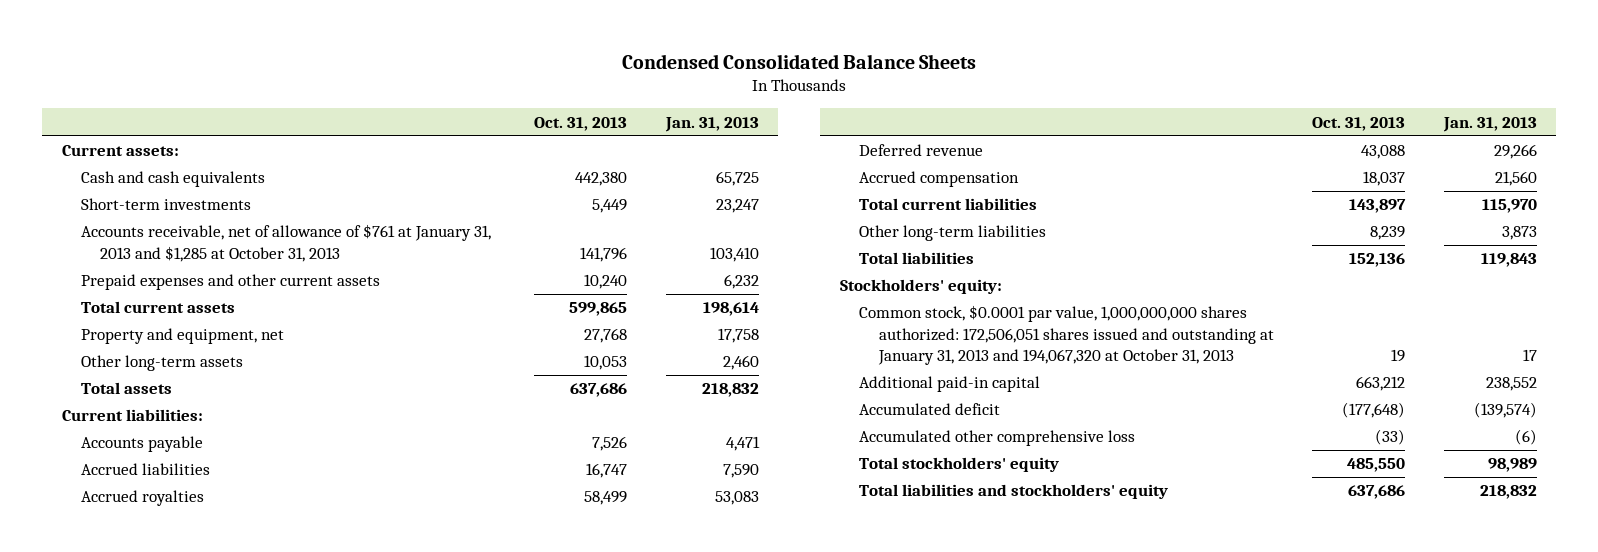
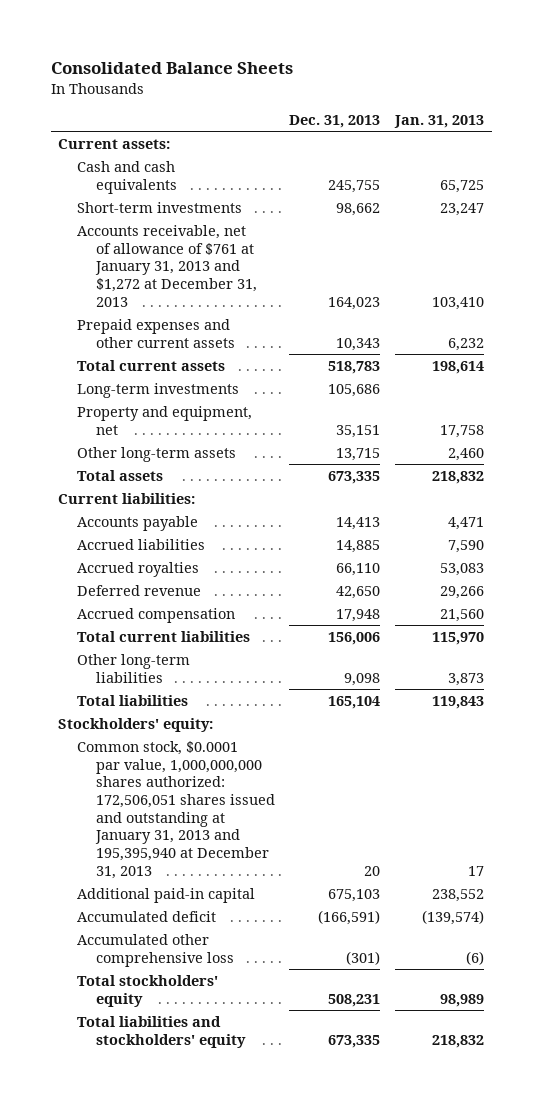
[622,53,977,69] Condensed Consolidated Balance Sheets -> [51,61,294,74] Consolidated Balance Sheets
[534,116,628,131] Oct. 31, 2013 -> none
none -> [289,115,381,129] Dec. 31, 2013
[80,224,491,262] Accounts receivable, net of allowance of $761 at January 31, 2013 and $1,285 at October 31, 2013 -> [76,224,257,307] Accounts receivable, net of allowance of $761 at January 31, 2013 and $1,272 at December 31, 2013
none -> [76,382,239,398] Long-term investments
[859,305,1274,366] Common stock, $0.0001 par value, 1,000,000,000 shares authorized: 172,506,051 shares issued and outstanding at January 31, 2013 and 194,067,320 at October 31, 2013 -> [76,740,275,879] Common stock, $0.0001 par value, 1,000,000,000 shares authorized: 172,506,051 shares issued and outstanding at January 31, 2013 and 195,395,940 at December 31, 2013

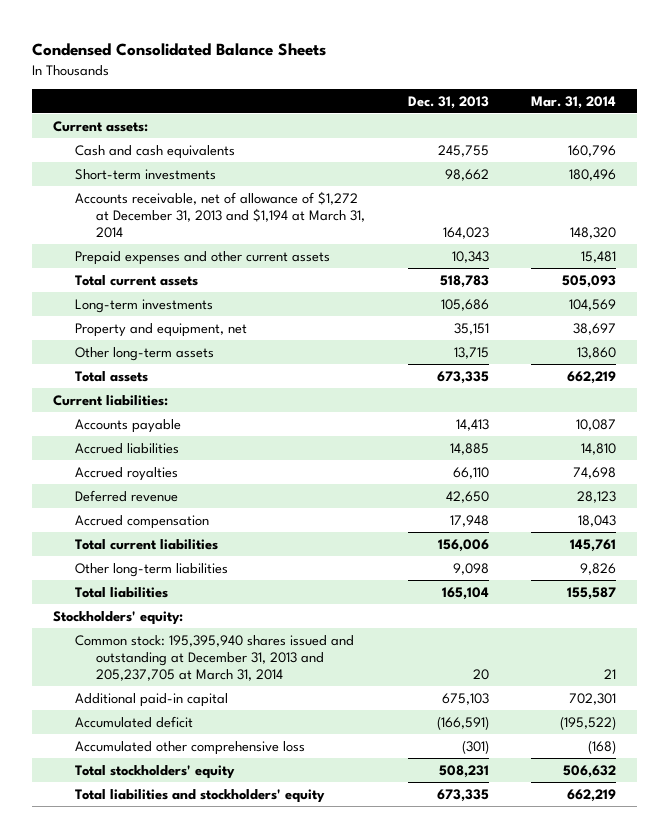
[51,61,294,74] Consolidated Balance Sheets -> [31,42,326,56] Condensed Consolidated Balance Sheets
[394,115,485,129] Jan. 31, 2013 -> none
none -> [531,95,617,109] Mar. 31, 2014
[76,224,257,307] Accounts receivable, net of allowance of $761 at January 31, 2013 and $1,272 at December 31, 2013 -> [74,190,366,239] Accounts receivable, net of allowance of $1,272 at December 31, 2013 and $1,194 at March 31, 2014
[76,740,275,879] Common stock, $0.0001 par value, 1,000,000,000 shares authorized: 172,506,051 shares issued and outstanding at January 31, 2013 and 195,395,940 at December 31, 2013 -> [74,634,354,682] Common stock: 195,395,940 shares issued and outstanding at December 31, 2013 and 205,237,705 at March 31, 2014

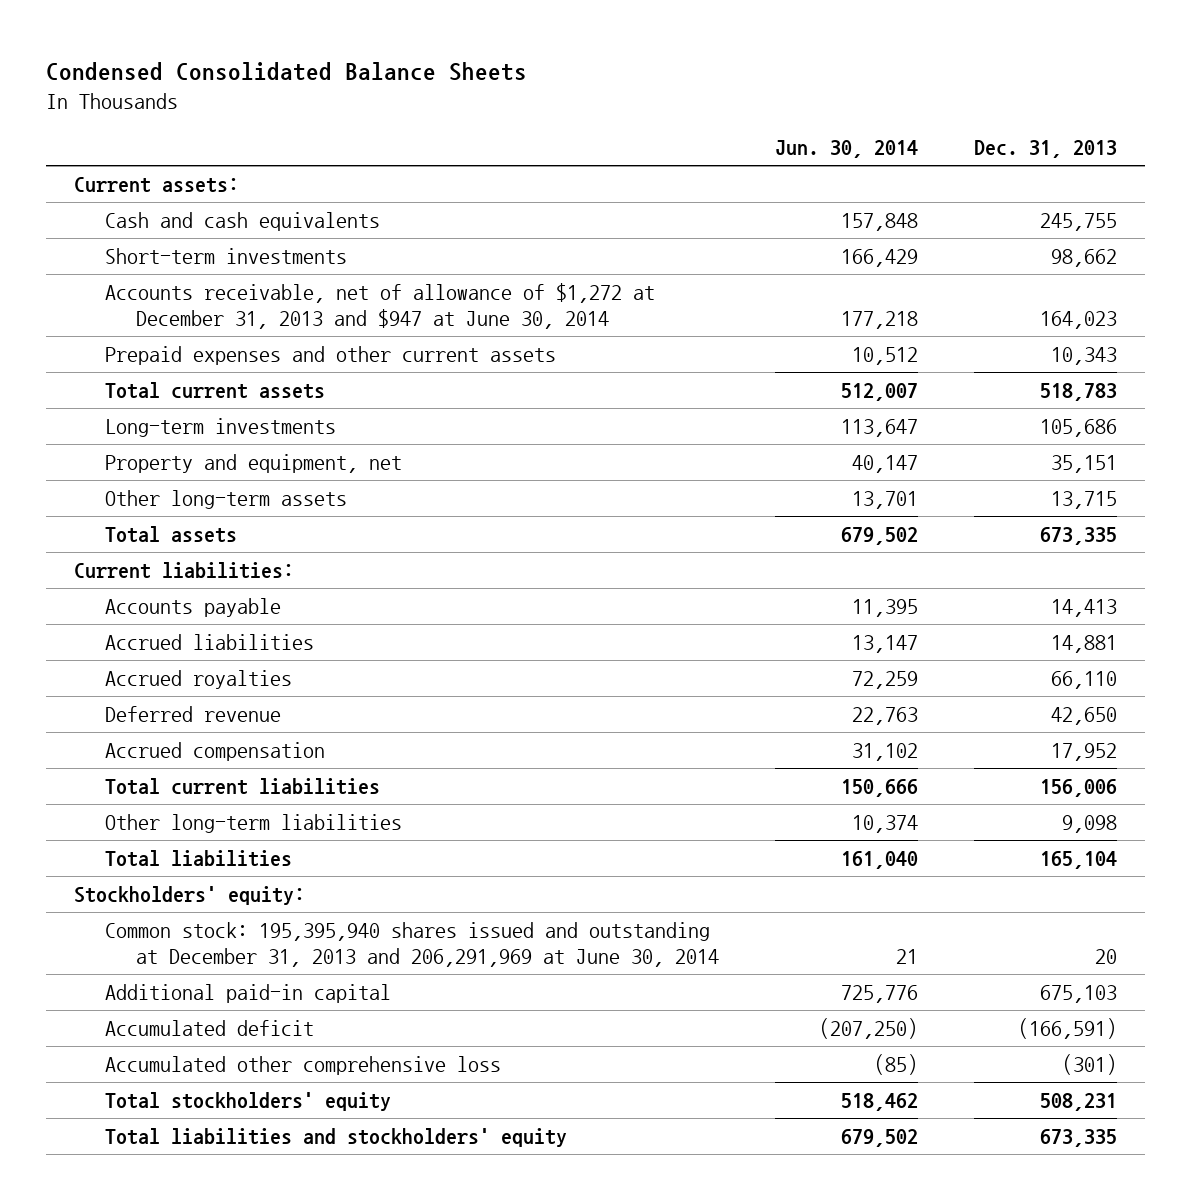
[531,95,617,109] Mar. 31, 2014 -> none
none -> [774,140,918,159] Jun. 30, 2014
[74,190,366,239] Accounts receivable, net of allowance of $1,272 at December 31, 2013 and $1,194 at March 31, 2014 -> [104,282,655,329] Accounts receivable, net of allowance of $1,272 at December 31, 2013 and $947 at June 30, 2014
[449,442,489,455] 14,885 -> [1050,634,1117,653] 14,881
[449,514,489,527] 17,948 -> [1050,742,1117,761] 17,952
[74,634,354,682] Common stock: 195,395,940 shares issued and outstanding at December 31, 2013 and 205,237,705 at March 31, 2014 -> [104,921,719,967] Common stock: 195,395,940 shares issued and outstanding at December 31, 2013 and 206,291,969 at June 30, 2014

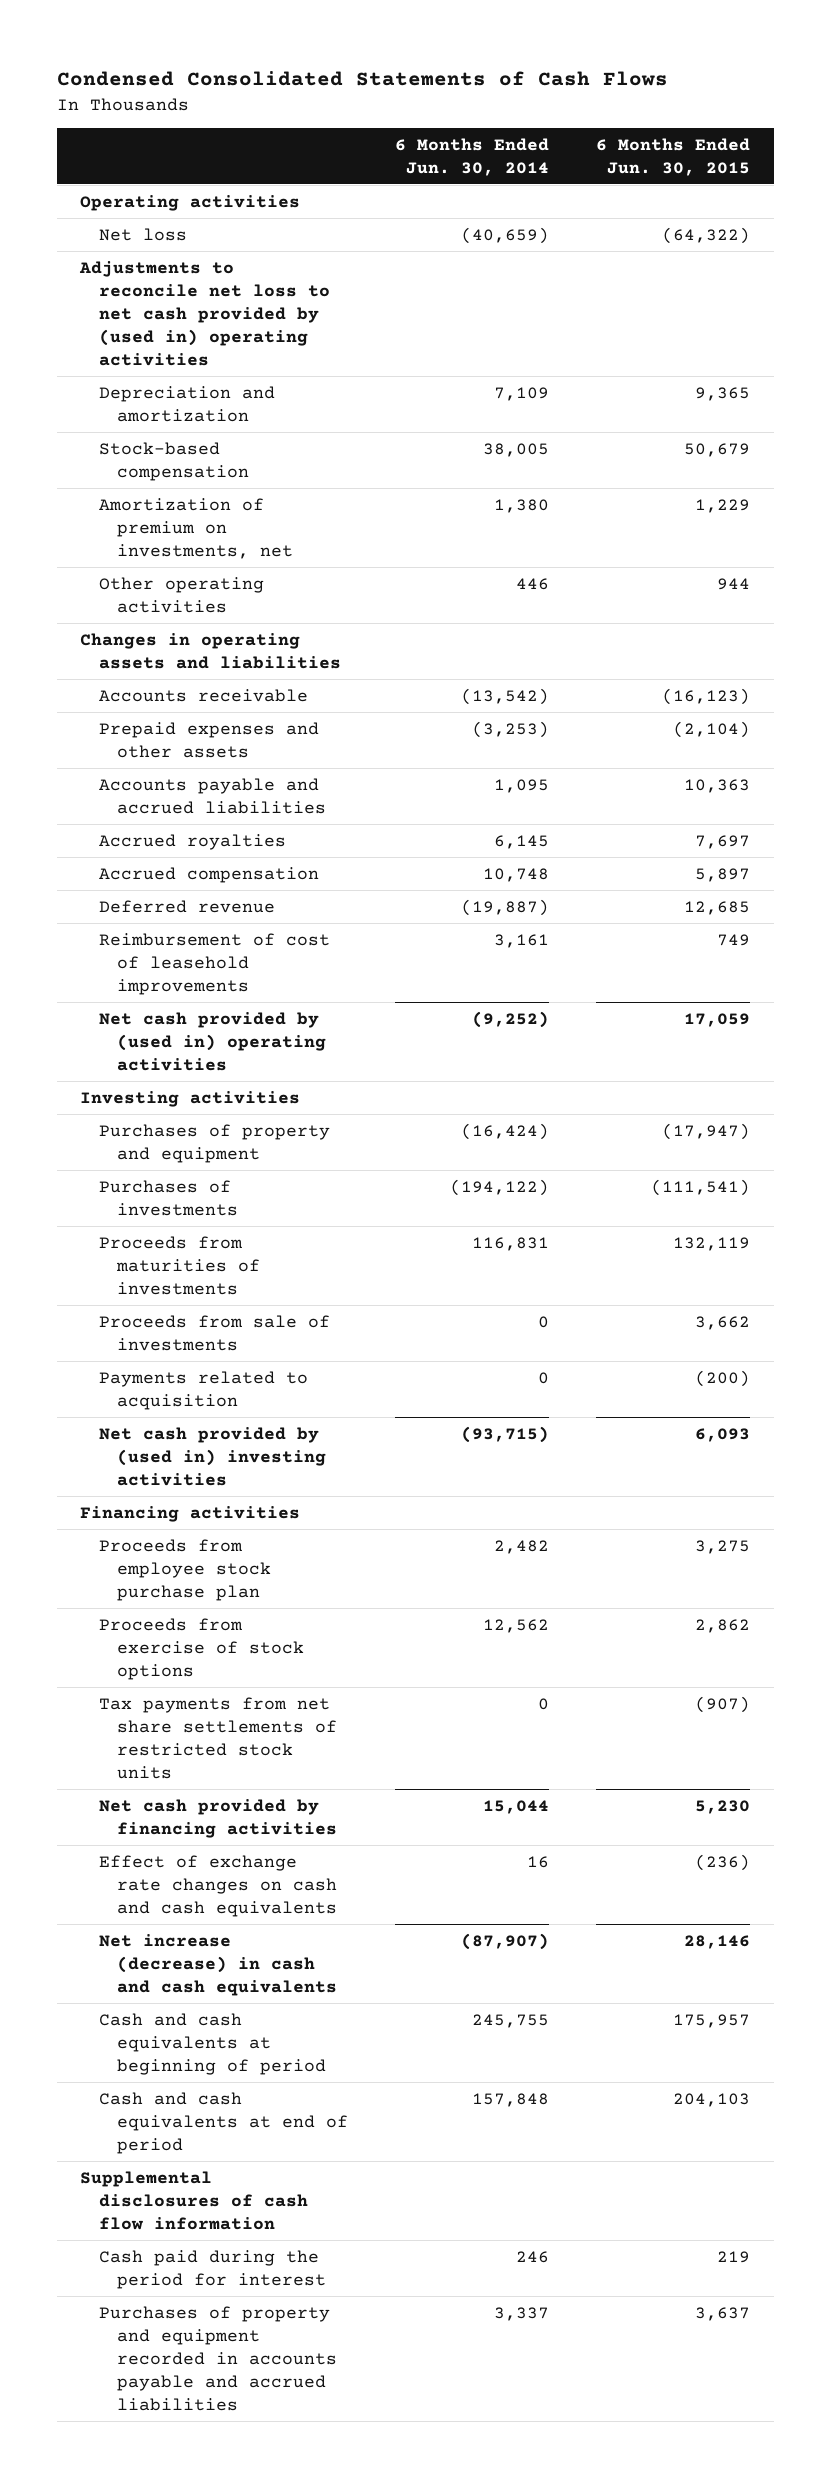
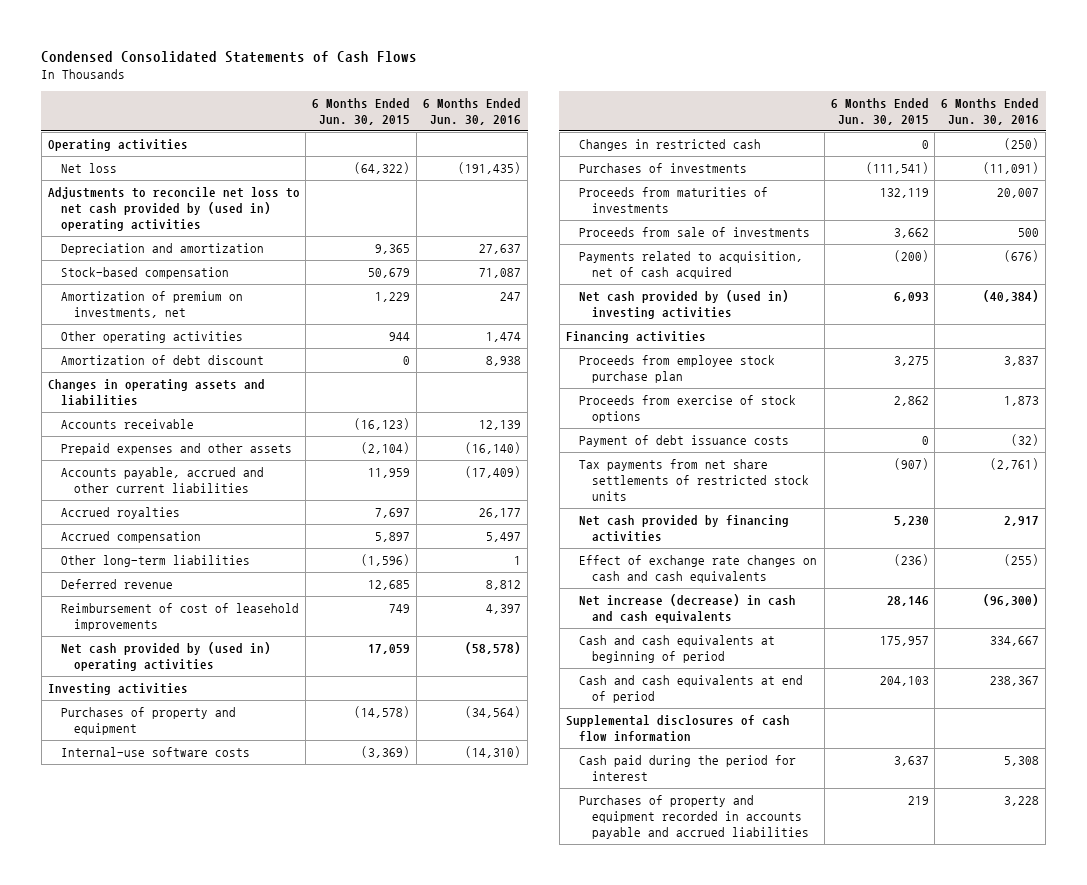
[394,137,549,176] 6 Months Ended Jun. 30, 2014 -> none
none -> [423,97,522,125] 6 Months Ended Jun. 30, 2016
none -> [60,355,264,366] Amortization of debt discount
[98,777,326,814] Accounts payable and accrued liabilities -> [60,467,264,493] Accounts payable, accrued and other current liabilities
[684,778,751,793] 10,363 -> [368,468,411,479] 11,959
none -> [60,555,250,568] Other long-term liabilities
[662,1122,751,1140] (17,947) -> [354,706,411,719] (14,578)
none -> [60,747,250,758] Internal-use software costs
none -> [578,139,761,152] Changes in restricted cash
[98,1370,308,1410] Payments related to acquisition -> [578,251,803,279] Payments related to acquisition, net of cash acquired
none -> [578,435,789,448] Payment of debt issuance costs
[717,2250,751,2263] 219 -> [893,756,929,767] 3,637
[695,2306,751,2321] 3,637 -> [907,796,929,806] 219

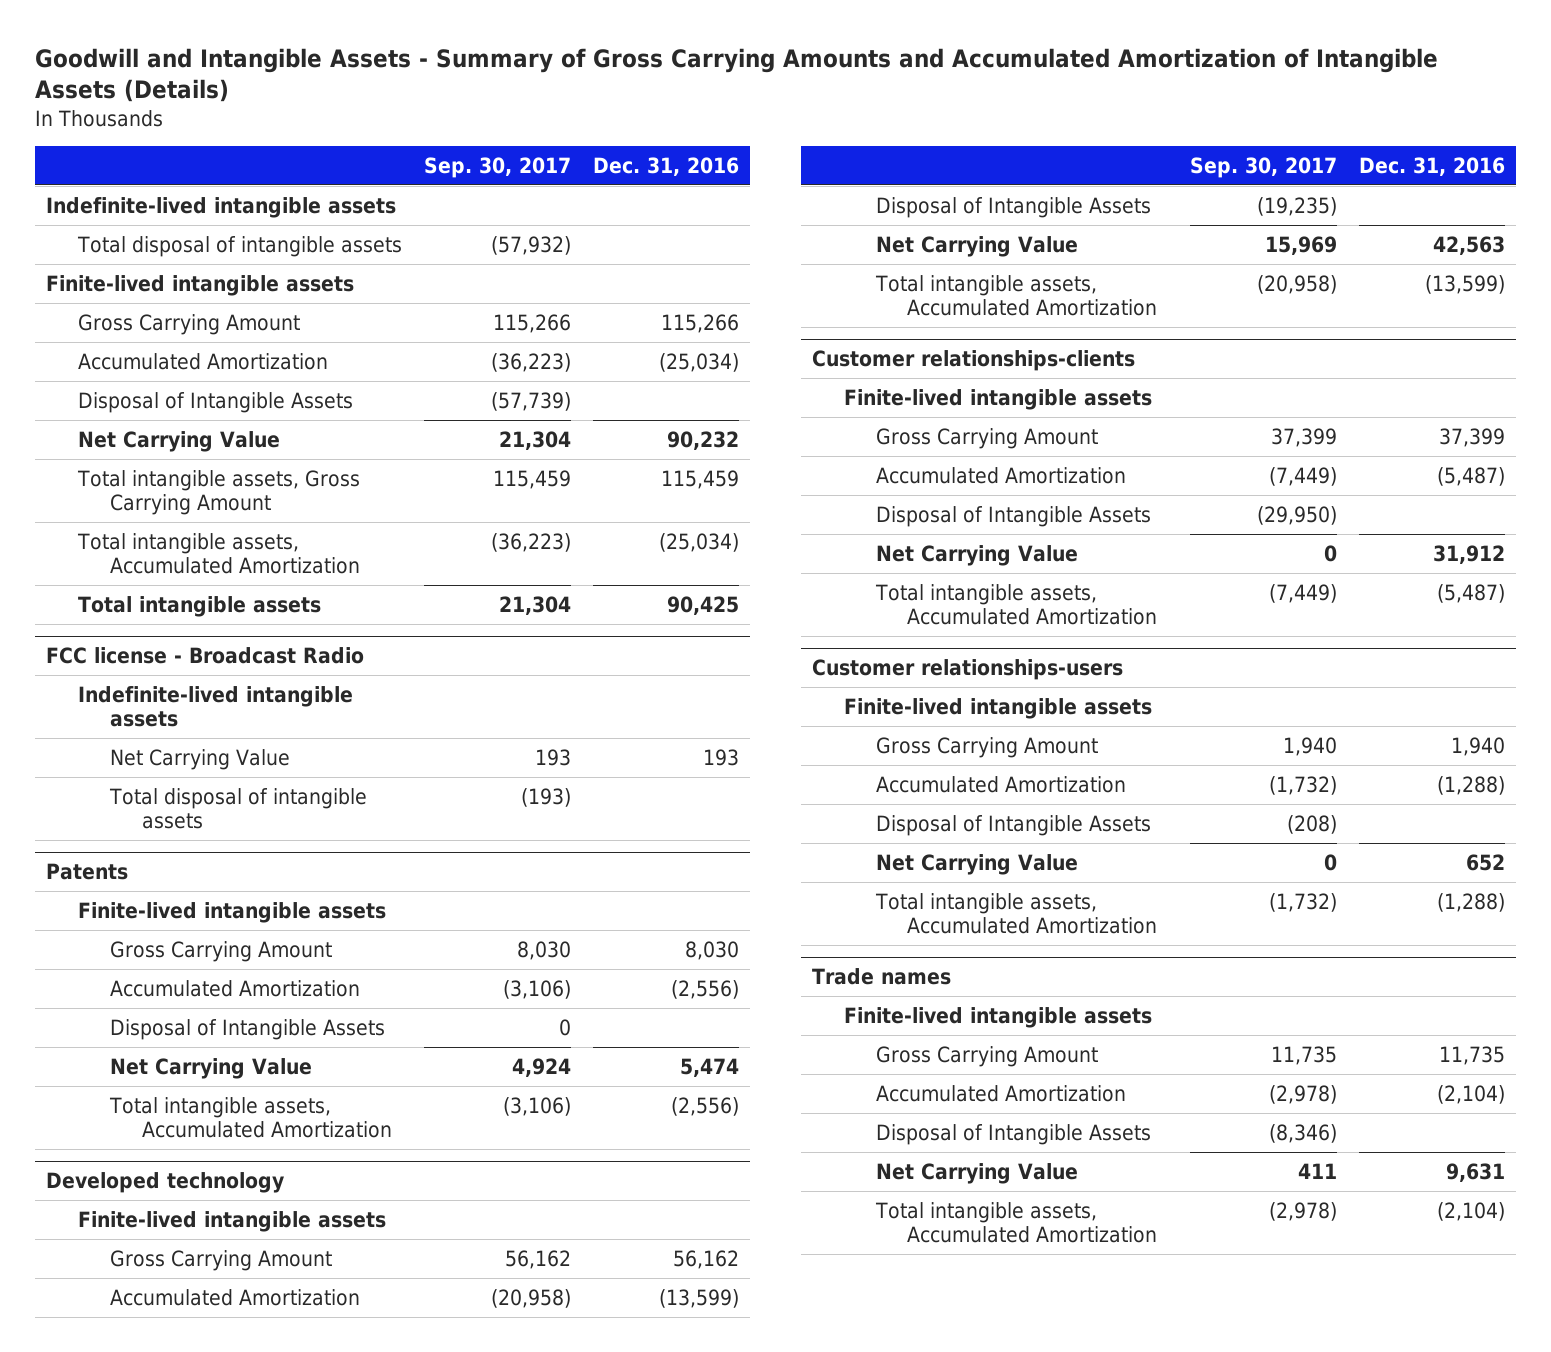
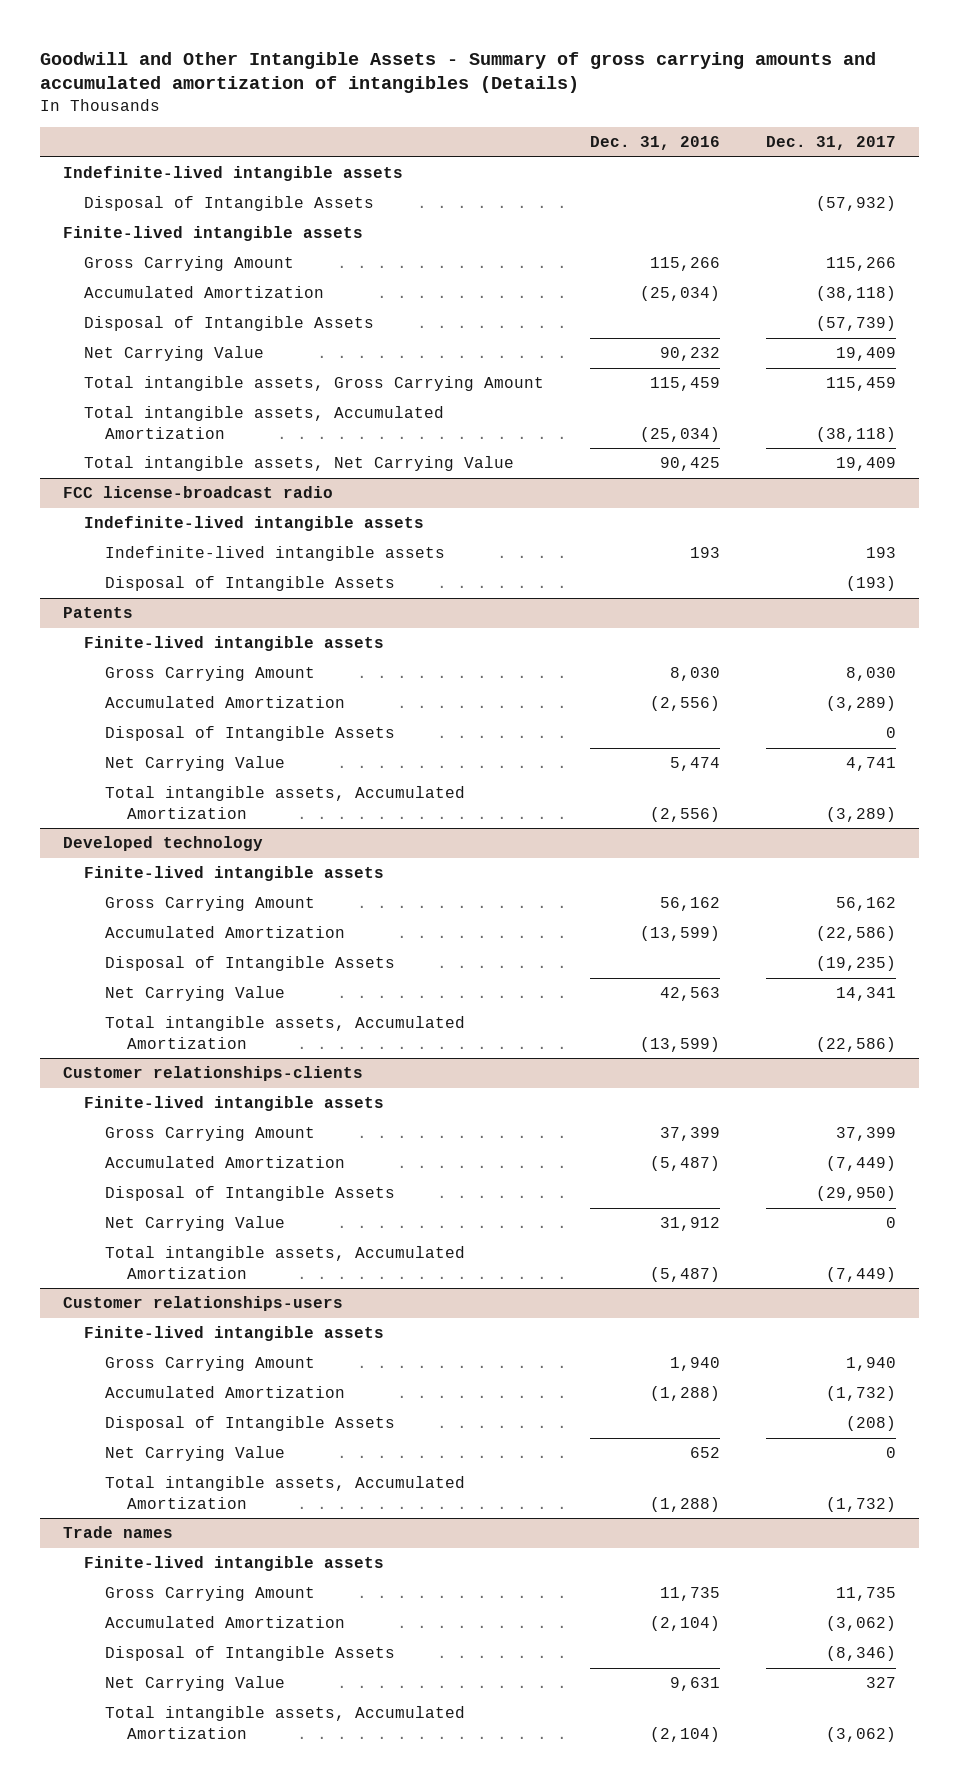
[34,47,1438,103] Goodwill and Intangible Assets - Summary of Gross Carrying Amounts and Accumulated Amortization of Intangible Assets (Details) -> [39,51,876,94] Goodwill and Other Intangible Assets - Summary of gross carrying amounts and accumulated amortization of intangibles (Details)
[423,156,571,178] Sep. 30, 2017 -> none
none -> [765,135,896,150] Dec. 31, 2017
[76,235,402,257] Total disposal of intangible assets -> [84,196,375,212] Disposal of Intangible Assets
[77,595,321,617] Total intangible assets -> [84,456,515,472] Total intangible assets, Net Carrying Value
[45,647,364,665] FCC license - Broadcast Radio -> [62,486,333,499] FCC license-broadcast radio
[109,748,290,770] Net Carrying Value -> [105,546,446,562] Indefinite-lived intangible assets
[108,787,367,830] Total disposal of intangible assets -> [105,576,396,592] Disposal of Intangible Assets

